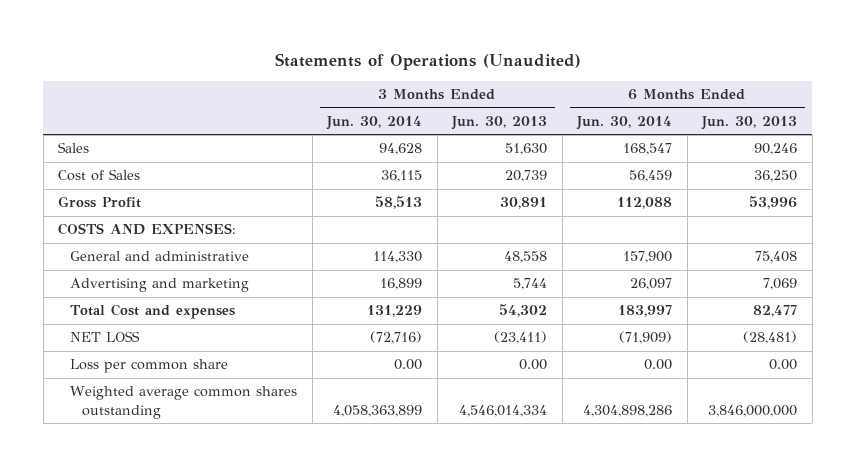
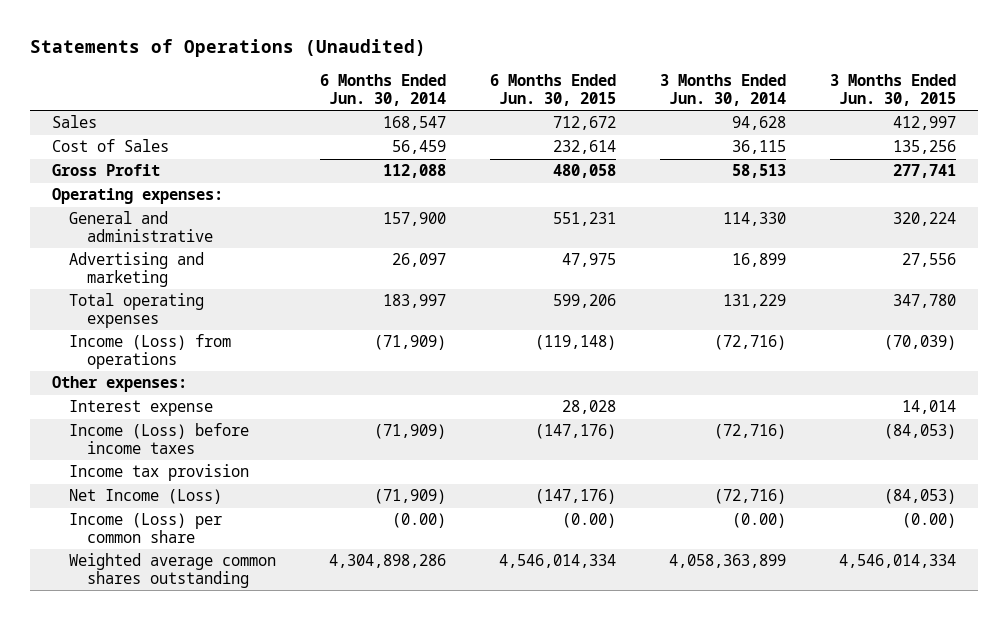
[451,116,548,131] Jun. 30, 2013 -> none
[701,116,798,131] Jun. 30, 2013 -> none
none -> [490,74,617,106] 6 Months Ended Jun. 30, 2015
none -> [830,74,957,106] 3 Months Ended Jun. 30, 2015
[58,223,237,236] COSTS AND EXPENSES: -> none
none -> [51,188,223,205] Operating expenses:
[70,304,236,320] Total Cost and expenses -> [69,293,205,329] Total operating expenses
none -> [69,334,232,370] Income (Loss) from operations
none -> [51,376,187,393] Other expenses:
none -> [69,400,214,417] Interest expense
none -> [69,423,250,455] Income (Loss) before income taxes
none -> [69,464,250,482] Income tax provision
[70,331,141,343] NET LOSS -> [69,489,223,505] Net Income (Loss)
[70,359,229,374] Loss per common share -> [69,513,223,544] Income (Loss) per common share
[394,359,423,371] 0.00 -> [732,513,787,529] (0.00)
[644,359,673,371] 0.00 -> [392,513,447,529] (0.00)

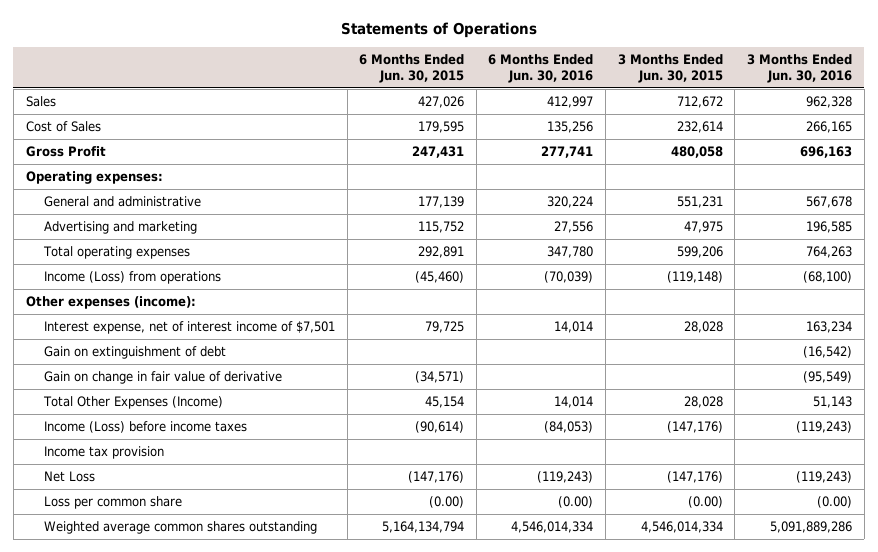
[29,39,426,58] Statements of Operations (Unaudited) -> [340,21,537,38] Statements of Operations
[320,74,447,106] 6 Months Ended Jun. 30, 2014 -> none
[660,74,787,106] 3 Months Ended Jun. 30, 2014 -> none
none -> [488,54,594,84] 6 Months Ended Jun. 30, 2016
none -> [747,54,853,84] 3 Months Ended Jun. 30, 2016
[553,116,617,131] 712,672 -> [418,96,465,109] 427,026
[893,116,957,131] 412,997 -> [676,96,723,109] 712,672
[553,140,617,155] 232,614 -> [418,121,465,134] 179,595
[893,140,957,155] 135,256 -> [676,121,723,134] 232,614
[553,164,617,179] 480,058 -> [412,146,465,159] 247,431
[893,164,957,179] 277,741 -> [670,146,723,159] 480,058
[553,212,617,227] 551,231 -> [418,196,465,209] 177,139
[893,212,957,227] 320,224 -> [676,196,723,209] 551,231
[562,253,617,268] 47,975 -> [418,221,465,234] 115,752
[902,253,957,268] 27,556 -> [683,221,723,234] 47,975
[553,294,617,309] 599,206 -> [418,246,465,259] 292,891
[893,294,957,309] 347,780 -> [676,246,723,259] 599,206
[535,335,617,351] (119,148) -> [415,271,465,284] (45,460)
[884,335,957,351] (70,039) -> [666,271,723,284] (119,148)
[51,376,187,393] Other expenses: -> [25,296,196,310] Other expenses (income):
[69,400,214,417] Interest expense -> [43,321,335,335] Interest expense, net of interest income of $7,501
[562,400,617,415] 28,028 -> [425,321,465,334] 79,725
[902,400,957,415] 14,014 -> [683,321,723,334] 28,028
none -> [43,346,226,360] Gain on extinguishment of debt
none -> [43,371,282,385] Gain on change in fair value of derivative
none -> [42,396,223,410] Total Other Expenses (Income)
[535,424,617,440] (147,176) -> [415,421,465,434] (90,614)
[884,424,957,440] (84,053) -> [666,421,723,434] (147,176)
[69,489,223,505] Net Income (Loss) -> [43,471,95,483] Net Loss
[884,489,957,505] (84,053) -> [666,471,723,484] (147,176)
[69,513,223,544] Income (Loss) per common share -> [43,496,182,510] Loss per common share
[499,554,617,569] 4,546,014,334 -> [382,521,465,534] 5,164,134,794

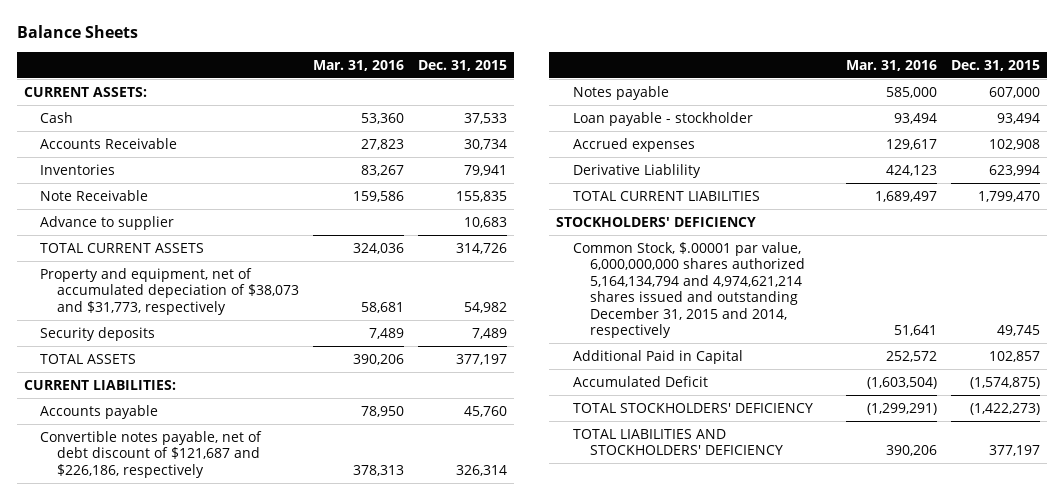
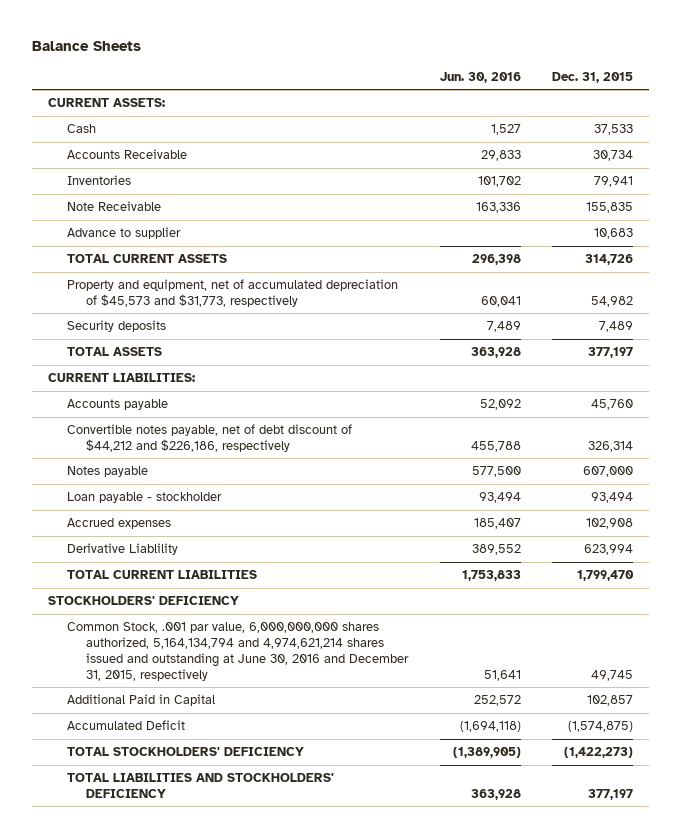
[313,59,405,71] Mar. 31, 2016 -> none
none -> [439,71,521,83] Jun. 30, 2016
[40,267,300,315] Property and equipment, net of accumulated depeciation of $38,073 and $31,773, respectively -> [66,279,398,307] Property and equipment, net of accumulated depreciation of $45,573 and $31,773, respectively
[40,430,263,478] Convertible notes payable, net of debt discount of $121,687 and $226,186, respectively -> [66,424,352,452] Convertible notes payable, net of debt discount of $44,212 and $226,186, respectively
[572,241,805,339] Common Stock, $.00001 par value, 6,000,000,000 shares authorized 5,164,134,794 and 4,974,621,214 shares issued and outstanding December 31, 2015 and 2014, respectively -> [66,622,410,681] Common Stock, .001 par value, 6,000,000,000 shares authorized, 5,164,134,794 and 4,974,621,214 shares issued and outstanding at June 30, 2016 and December 31, 2015, respectively

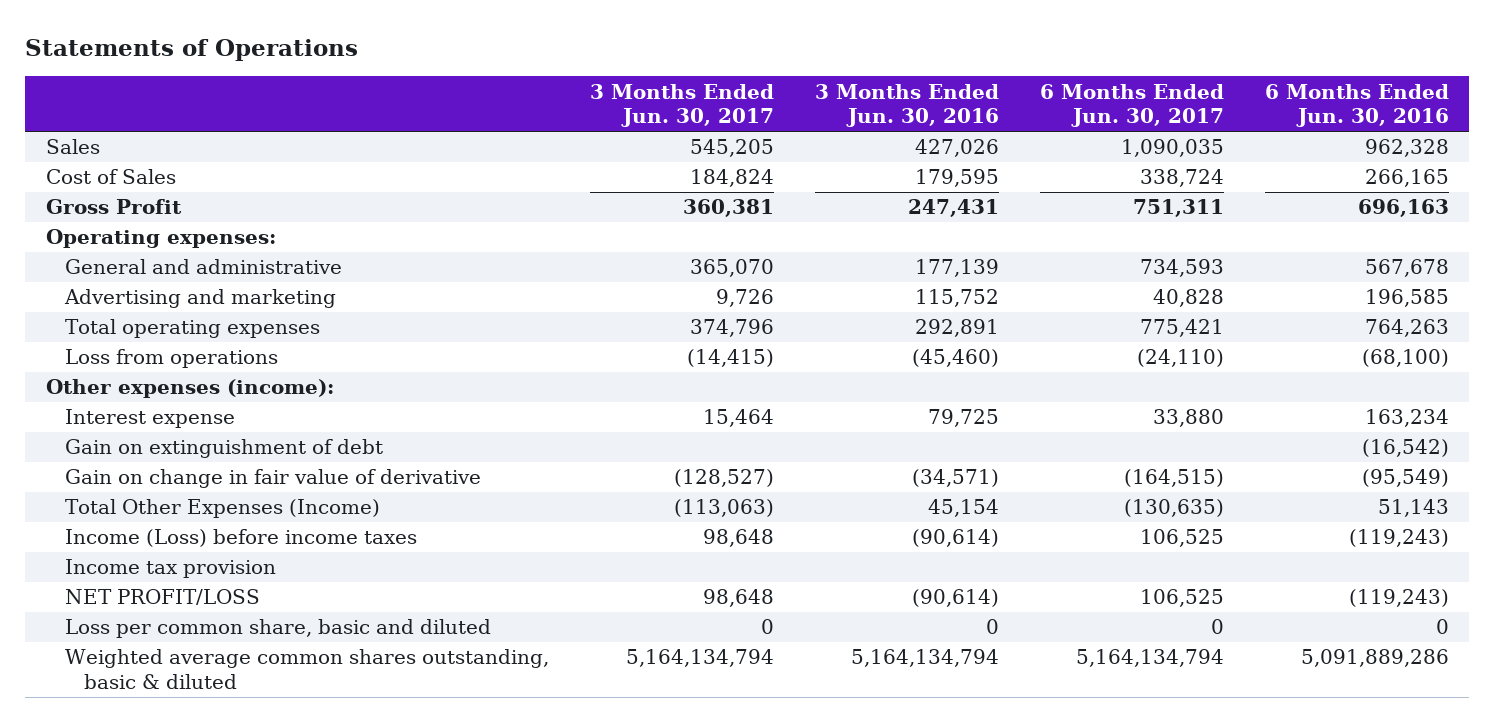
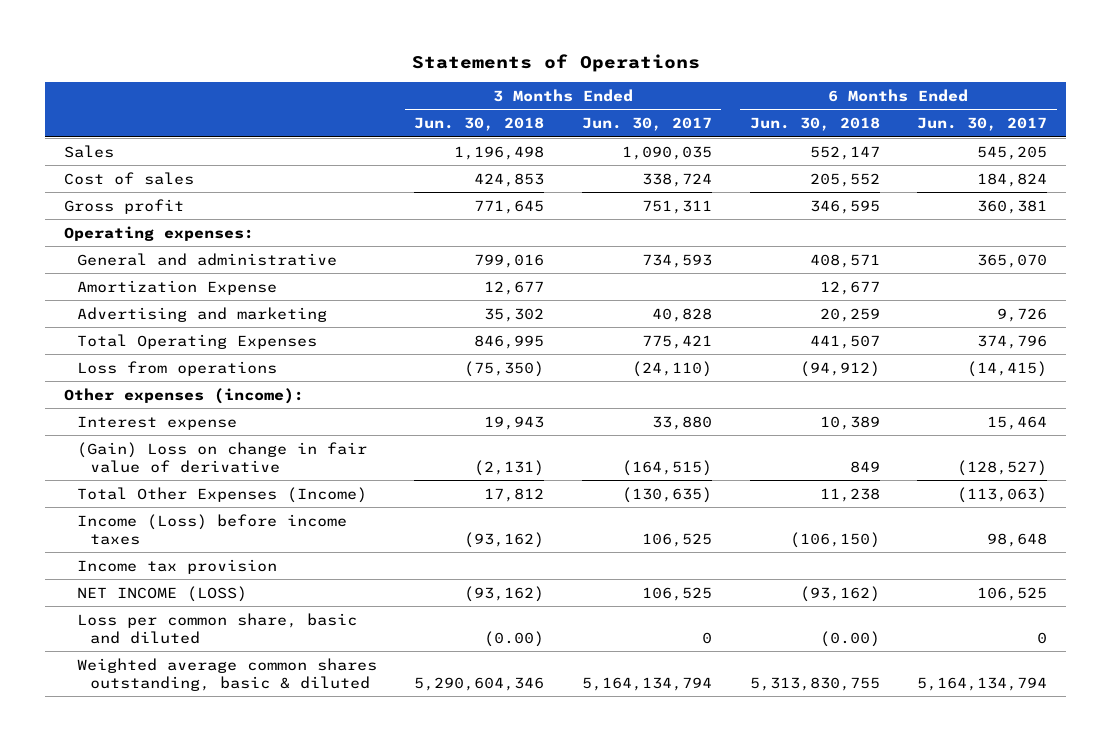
[814,83,999,128] 3 Months Ended Jun. 30, 2016 -> none
[1264,83,1449,128] 6 Months Ended Jun. 30, 2016 -> none
none -> [414,117,545,132] Jun. 30, 2018
none -> [749,117,880,132] Jun. 30, 2018
[689,139,774,158] 545,205 -> [621,145,712,160] 1,090,035
[1120,139,1224,158] 1,090,035 -> [977,145,1048,160] 545,205
[45,169,176,185] Cost of Sales -> [64,171,195,185] Cost of sales
[689,169,774,188] 184,824 -> [641,172,712,187] 338,724
[1139,169,1224,188] 338,724 -> [977,172,1048,187] 184,824
[45,199,182,215] Gross Profit -> [64,198,185,214] Gross profit
[682,199,774,218] 360,381 -> [641,199,712,214] 751,311
[1132,199,1224,218] 751,311 -> [977,199,1048,214] 360,381
[689,259,774,278] 365,070 -> [641,253,712,268] 734,593
[1139,259,1224,278] 734,593 -> [977,253,1048,268] 365,070
none -> [76,279,277,295] Amortization Expense
[715,289,774,308] 9,726 -> [651,307,712,322] 40,828
[1152,289,1224,308] 40,828 -> [997,307,1048,322] 9,726
[64,319,320,339] Total operating expenses -> [76,333,317,349] Total Operating Expenses
[689,319,774,338] 374,796 -> [641,334,712,349] 775,421
[1139,319,1224,338] 775,421 -> [977,334,1048,349] 374,796
[686,349,774,368] (14,415) -> [631,360,712,377] (24,110)
[1136,349,1224,368] (24,110) -> [967,360,1048,377] (14,415)
[64,439,383,459] Gain on extinguishment of debt -> none
[702,409,774,428] 15,464 -> [651,415,712,430] 33,880
[1152,409,1224,428] 33,880 -> [987,415,1048,430] 15,464
[64,469,481,489] Gain on change in fair value of derivative -> [76,441,367,473] (Gain) Loss on change in fair value of derivative
[673,469,774,488] (128,527) -> [621,459,712,476] (164,515)
[1123,469,1224,488] (164,515) -> [957,459,1048,476] (128,527)
[673,499,774,518] (113,063) -> [621,486,712,503] (130,635)
[1123,499,1224,518] (130,635) -> [957,486,1048,503] (113,063)
[702,529,774,548] 98,648 -> [641,532,712,547] 106,525
[1139,529,1224,548] 106,525 -> [987,532,1048,547] 98,648
[64,589,260,606] NET PROFIT/LOSS -> [76,585,247,602] NET INCOME (LOSS)
[702,589,774,608] 98,648 -> [641,586,712,601] 106,525

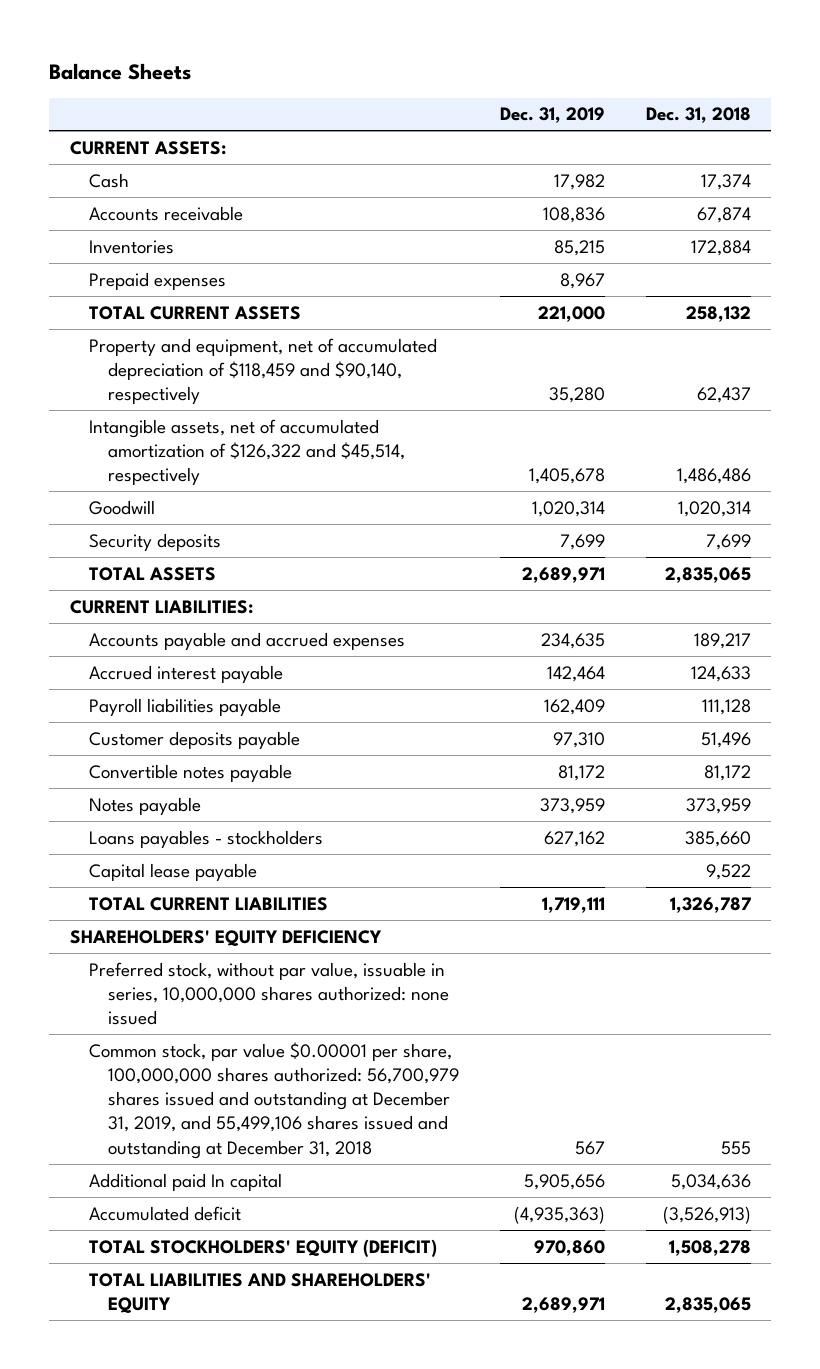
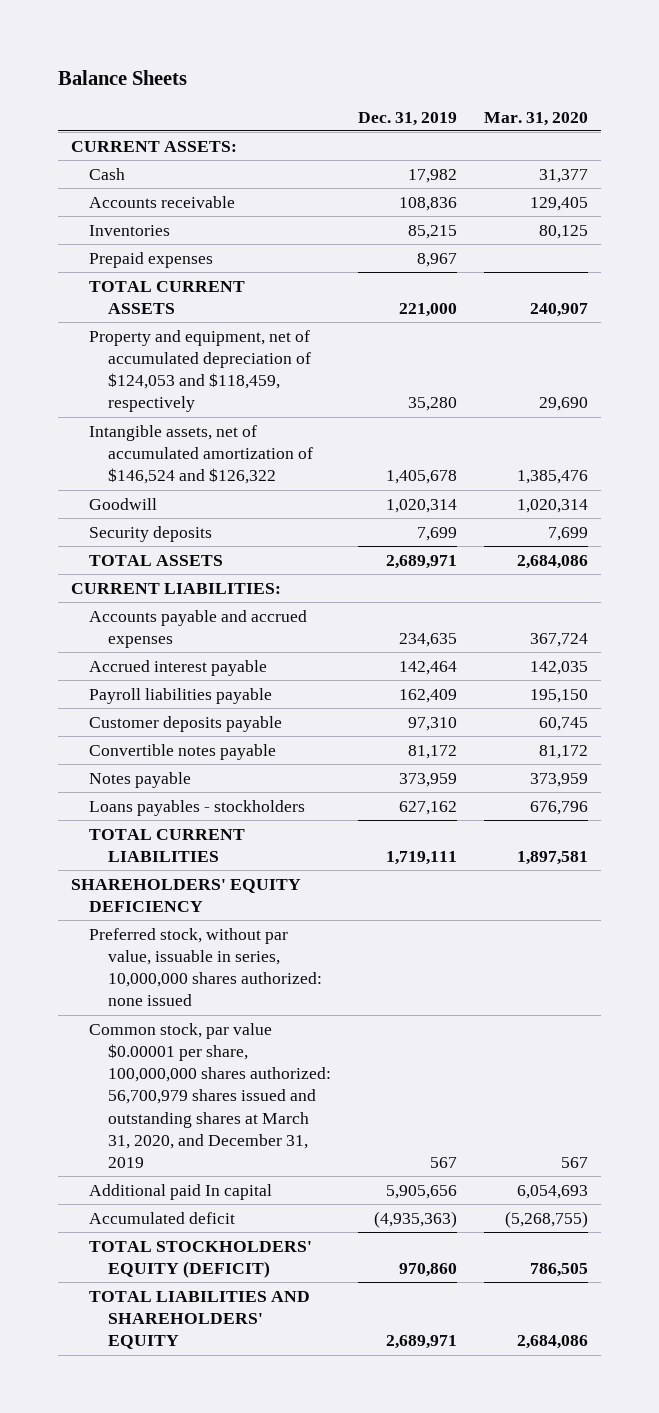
[645,107,751,124] Dec. 31, 2018 -> none
none -> [483,111,588,126] Mar. 31, 2020
[88,337,437,405] Property and equipment, net of accumulated depreciation of $118,459 and $90,140, respectively -> [89,329,311,413] Property and equipment, net of accumulated depreciation of $124,053 and $118,459, respectively
[88,418,405,486] Intangible assets, net of accumulated amortization of $126,322 and $45,514, respectively -> [89,424,313,485] Intangible assets, net of accumulated amortization of $146,524 and $126,322
[88,862,257,881] Capital lease payable -> none
[88,1041,459,1159] Common stock, par value $0.00001 per share, 100,000,000 shares authorized: 56,700,979 shares issued and outstanding at December 31, 2019, and 55,499,106 shares issued and outstanding at December 31, 2018 -> [89,1022,331,1169] Common stock, par value $0.00001 per share, 100,000,000 shares authorized: 56,700,979 shares issued and outstanding shares at March 31, 2020, and December 31, 2019

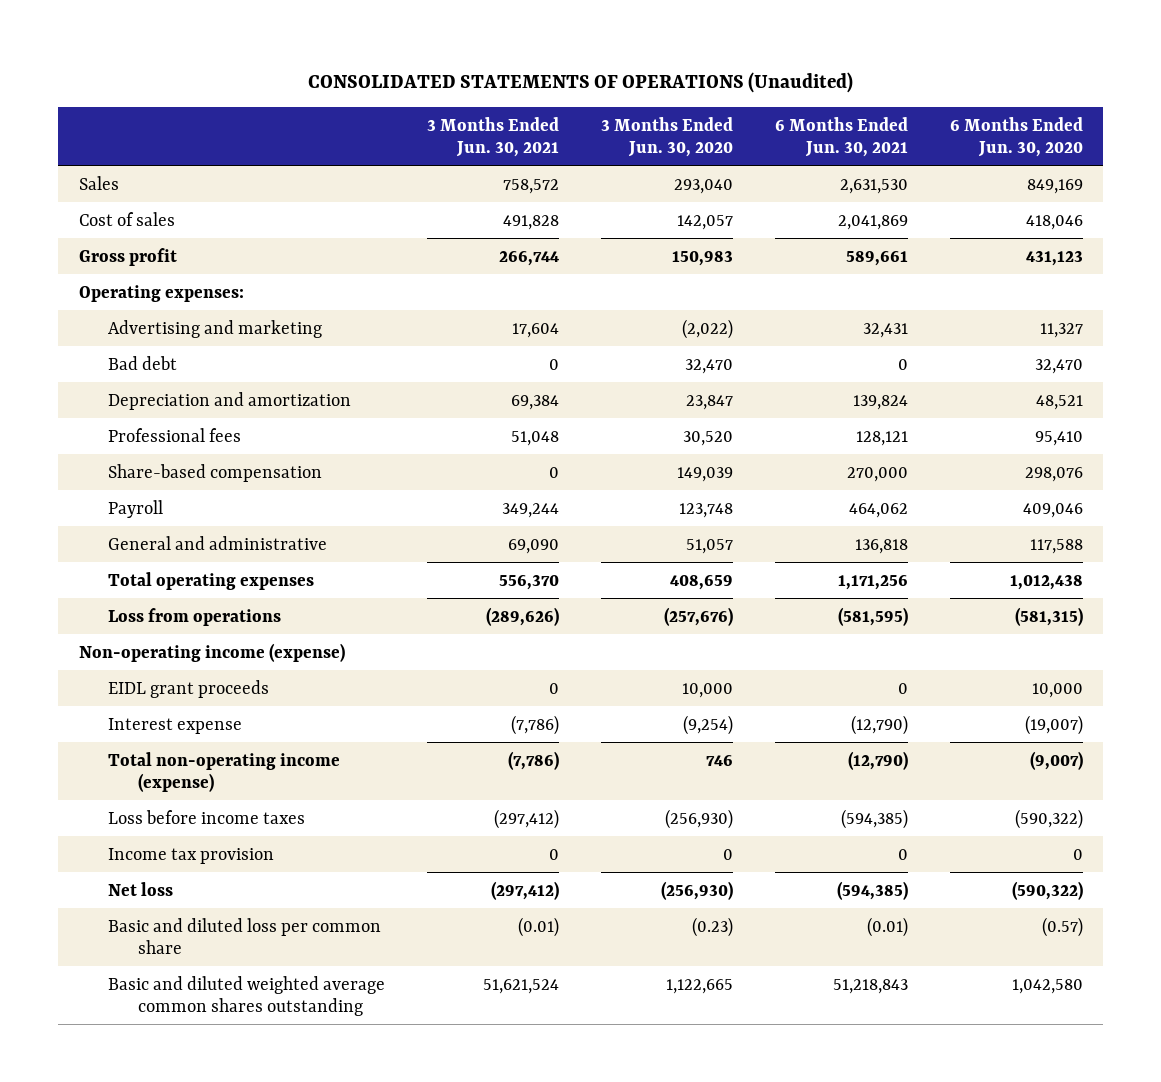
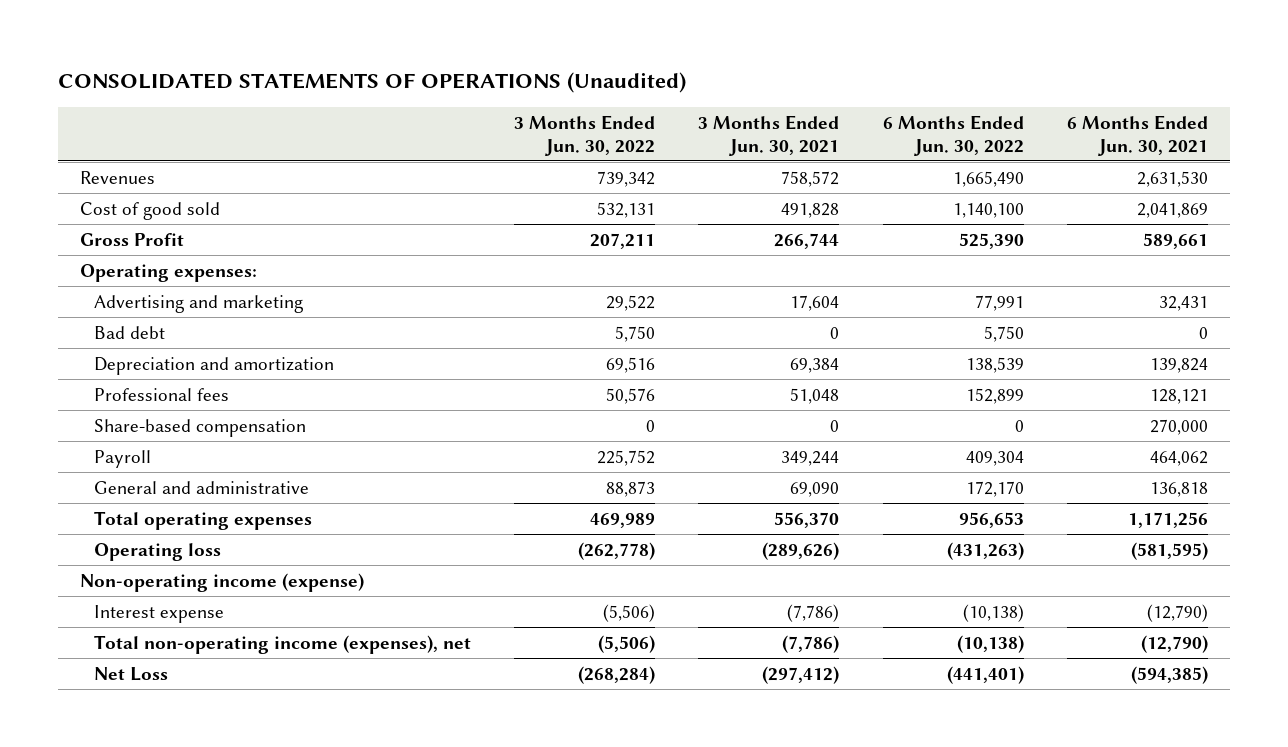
[600,116,733,157] 3 Months Ended Jun. 30, 2020 -> none
[949,116,1083,157] 6 Months Ended Jun. 30, 2020 -> none
none -> [513,114,655,156] 3 Months Ended Jun. 30, 2022
none -> [882,114,1024,156] 6 Months Ended Jun. 30, 2022
[78,175,119,190] Sales -> [79,170,155,184] Revenues
[78,211,175,226] Cost of sales -> [79,201,220,220] Cost of good sold
[78,247,177,266] Gross profit -> [79,232,184,246] Gross Profit
[108,607,282,626] Loss from operations -> [93,542,221,561] Operating loss
[108,679,270,698] EIDL grant proceeds -> none
[108,809,306,824] Loss before income taxes -> none
[108,847,275,864] Income tax provision -> none
[108,917,382,954] Basic and diluted loss per common share -> none
[108,975,386,1016] Basic and diluted weighted average common shares outstanding -> none
[108,751,341,792] Total non-operating income (expense) -> [93,634,471,654] Total non-operating income (expenses), net
[108,881,174,896] Net loss -> [93,666,168,681] Net Loss

